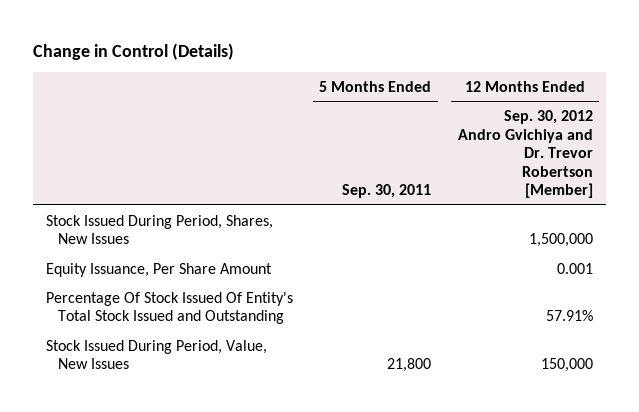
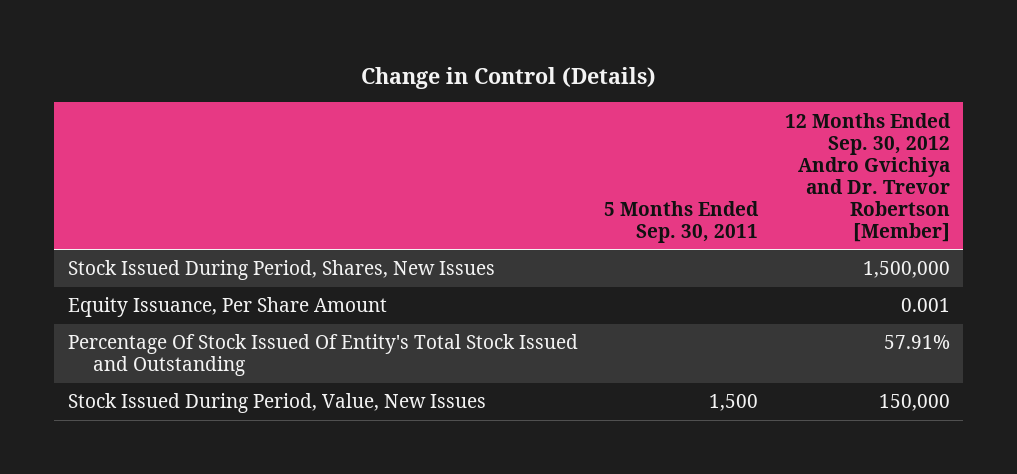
[387,358,432,373] 21,800 -> [709,394,759,412] 1,500

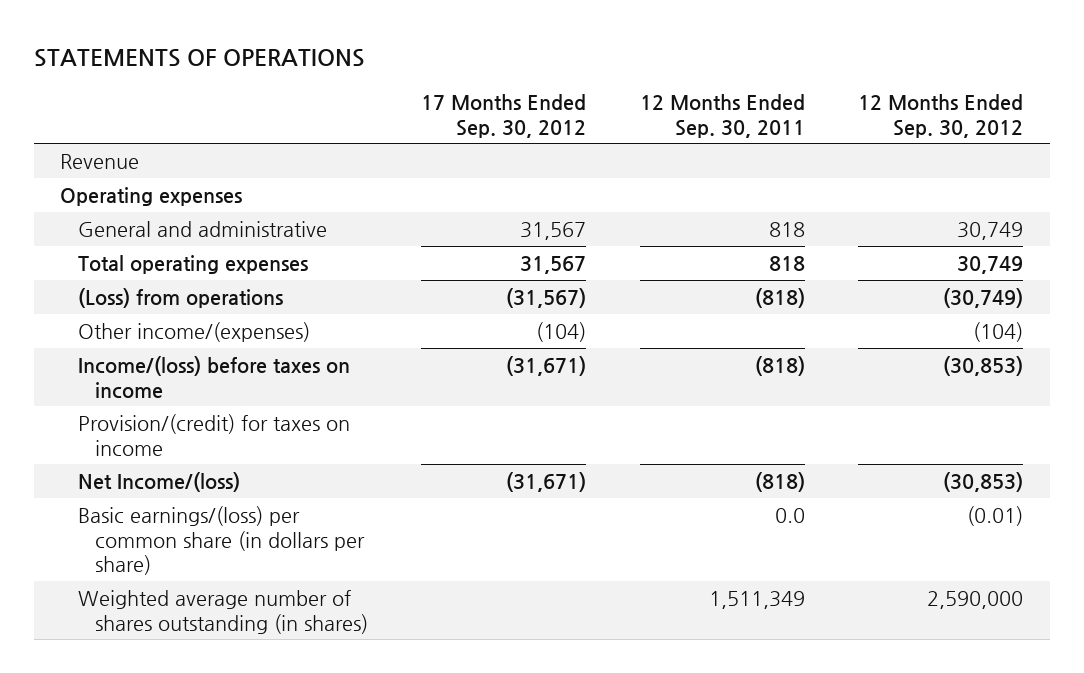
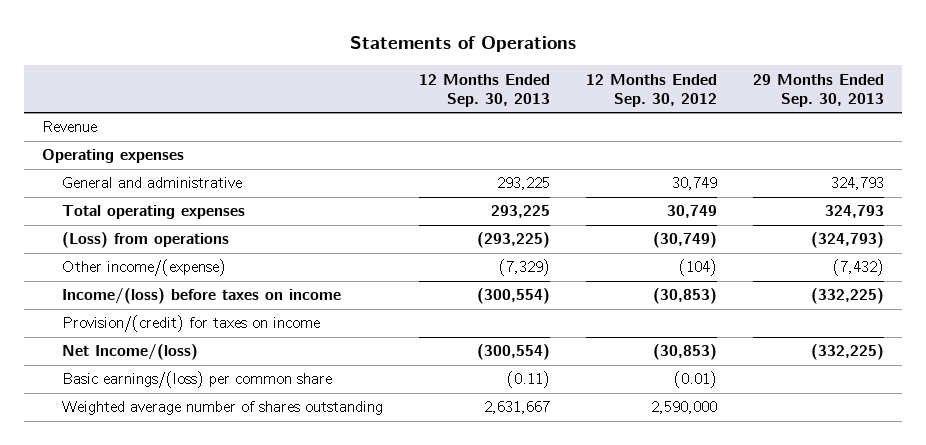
[33,48,365,67] STATEMENTS OF OPERATIONS -> [349,36,576,53] Statements of Operations
[421,93,587,138] 17 Months Ended Sep. 30, 2012 -> none
[639,93,805,138] 12 Months Ended Sep. 30, 2011 -> none
none -> [419,73,551,108] 12 Months Ended Sep. 30, 2013
none -> [752,73,884,108] 29 Months Ended Sep. 30, 2013
[77,321,310,342] Other income/(expenses) -> [62,259,227,277] Other income/(expense)
[77,505,365,576] Basic earnings/(loss) per common share (in dollars per share) -> [62,371,333,389] Basic earnings/(loss) per common share
[77,589,368,634] Weighted average number of shares outstanding (in shares) -> [62,401,384,416] Weighted average number of shares outstanding

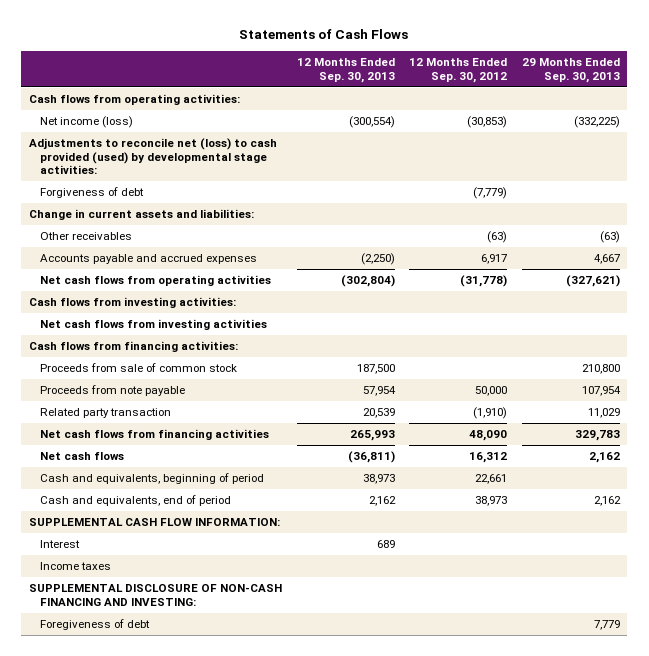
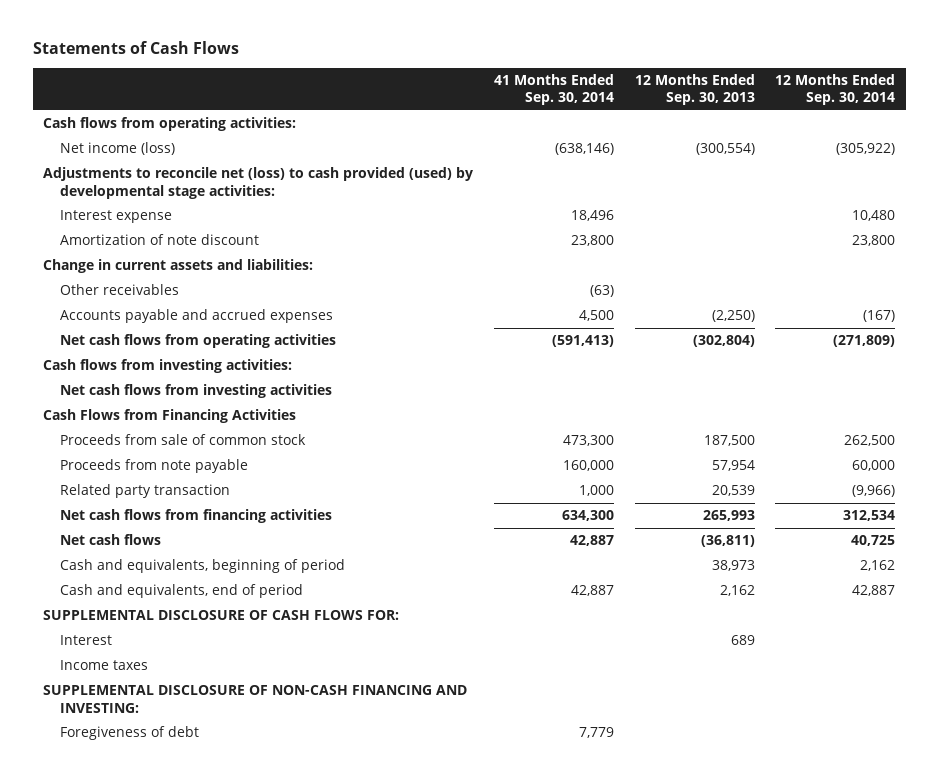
[409,58,508,83] 12 Months Ended Sep. 30, 2012 -> none
[522,58,621,83] 29 Months Ended Sep. 30, 2013 -> none
none -> [493,73,614,106] 41 Months Ended Sep. 30, 2014
none -> [775,73,896,106] 12 Months Ended Sep. 30, 2014
[39,187,144,199] Forgiveness of debt -> none
none -> [59,210,172,224] Interest expense
none -> [59,234,259,246] Amortization of note discount
[28,341,238,353] Cash flows from financing activities: -> [43,409,297,424] Cash Flows from Financing Activities
[28,518,280,527] SUPPLEMENTAL CASH FLOW INFORMATION: -> [43,610,400,621] SUPPLEMENTAL DISCLOSURE OF CASH FLOWS FOR:

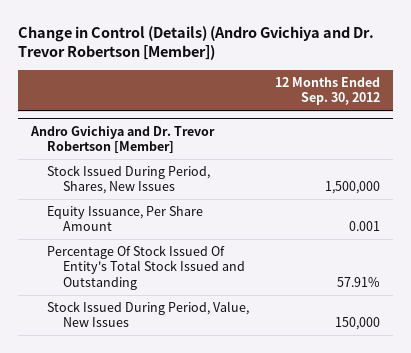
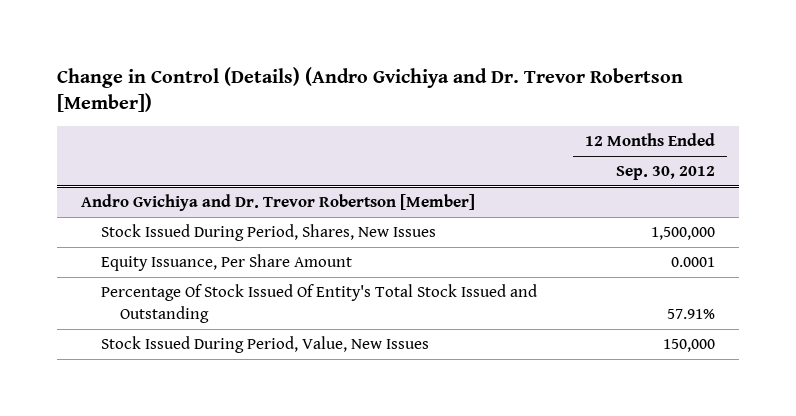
[349,221,381,232] 0.001 -> [670,257,715,268] 0.0001

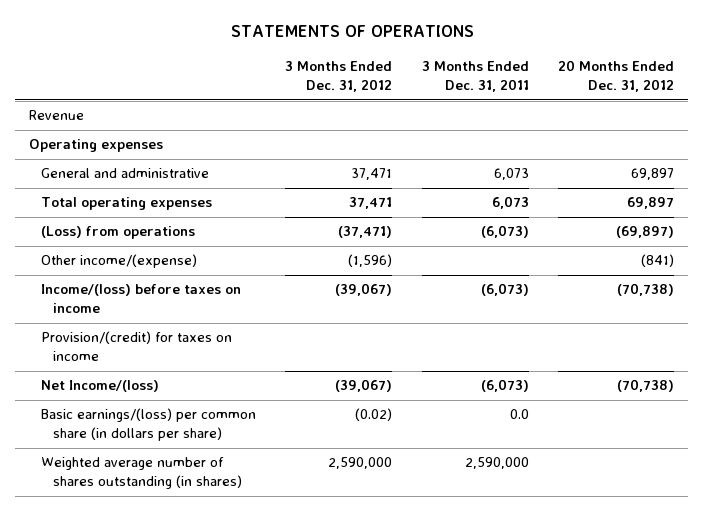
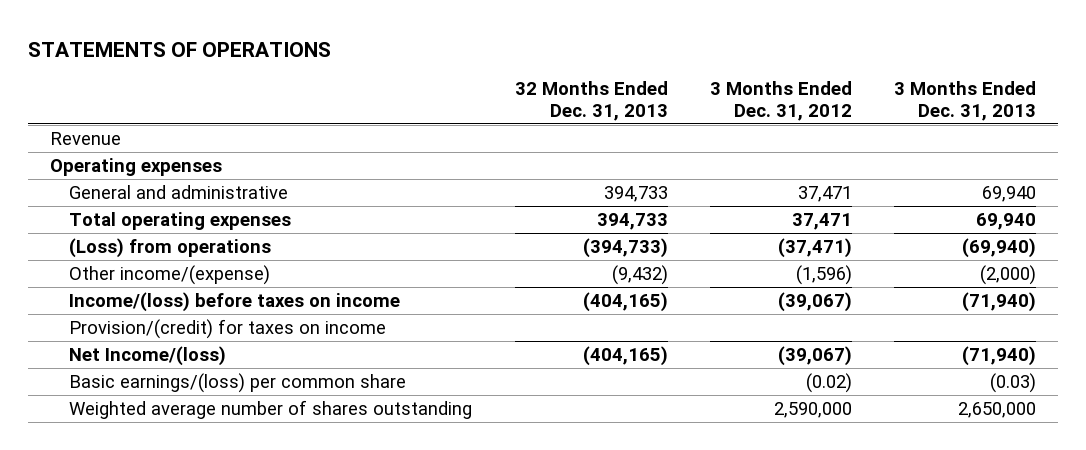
[421,61,529,93] 3 Months Ended Dec. 31, 2011 -> none
[557,60,674,93] 20 Months Ended Dec. 31, 2012 -> none
none -> [514,81,668,122] 32 Months Ended Dec. 31, 2013
none -> [894,81,1037,122] 3 Months Ended Dec. 31, 2013
[41,408,257,442] Basic earnings/(loss) per common share (in dollars per share) -> [69,372,407,393] Basic earnings/(loss) per common share
[41,457,243,490] Weighted average number of shares outstanding (in shares) -> [69,399,473,419] Weighted average number of shares outstanding

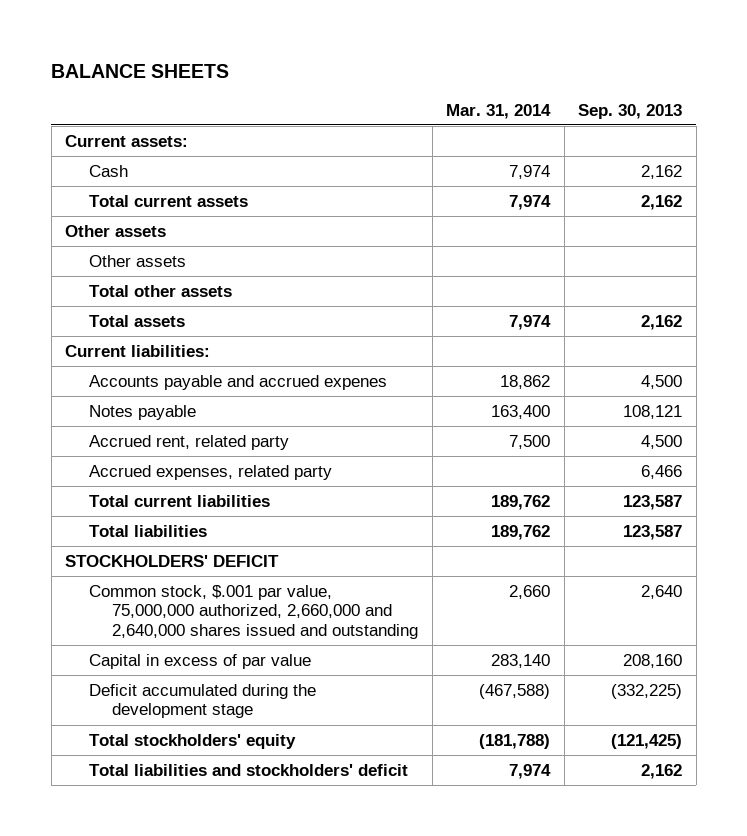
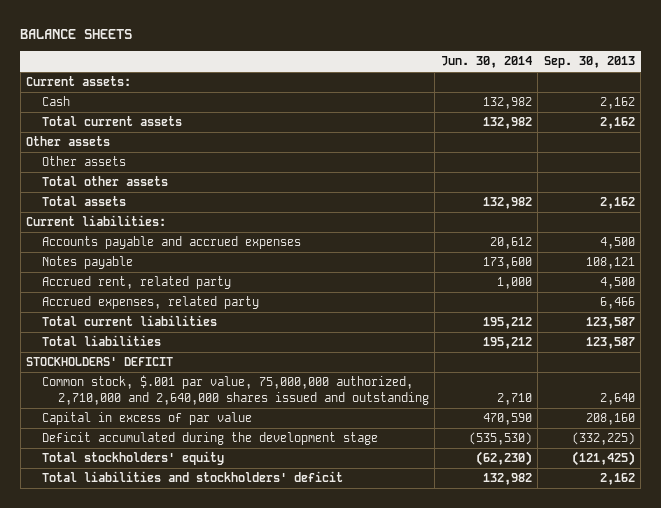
[446,103,552,119] Mar. 31, 2014 -> none
none -> [440,56,532,69] Jun. 30, 2014
[88,374,387,390] Accounts payable and accrued expenes -> [41,236,301,250] Accounts payable and accrued expenses
[88,584,419,639] Common stock, $.001 par value, 75,000,000 authorized, 2,660,000 and 2,640,000 shares issued and outstanding -> [41,375,429,405] Common stock, $.001 par value, 75,000,000 authorized, 2,710,000 and 2,640,000 shares issued and outstanding

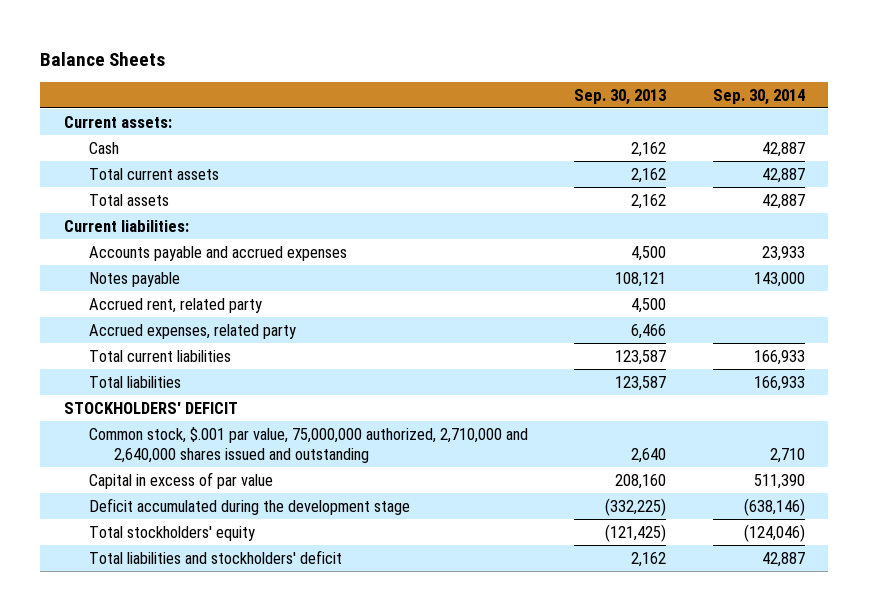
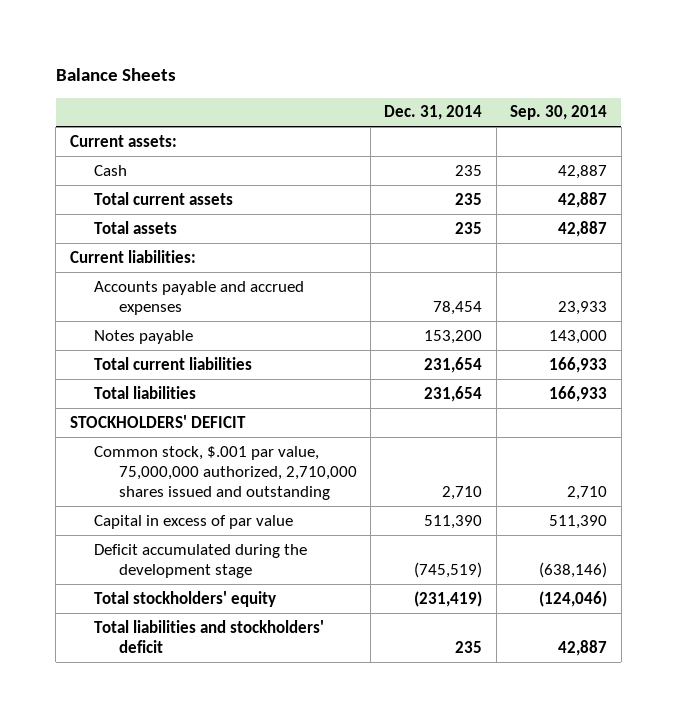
[574,88,667,105] Sep. 30, 2013 -> none
none -> [384,105,483,121] Dec. 31, 2014
[88,297,262,313] Accrued rent, related party -> none
[88,323,296,339] Accrued expenses, related party -> none
[88,426,528,463] Common stock, $.001 par value, 75,000,000 authorized, 2,710,000 and 2,640,000 shares issued and outstanding -> [94,445,357,500] Common stock, $.001 par value, 75,000,000 authorized, 2,710,000 shares issued and outstanding

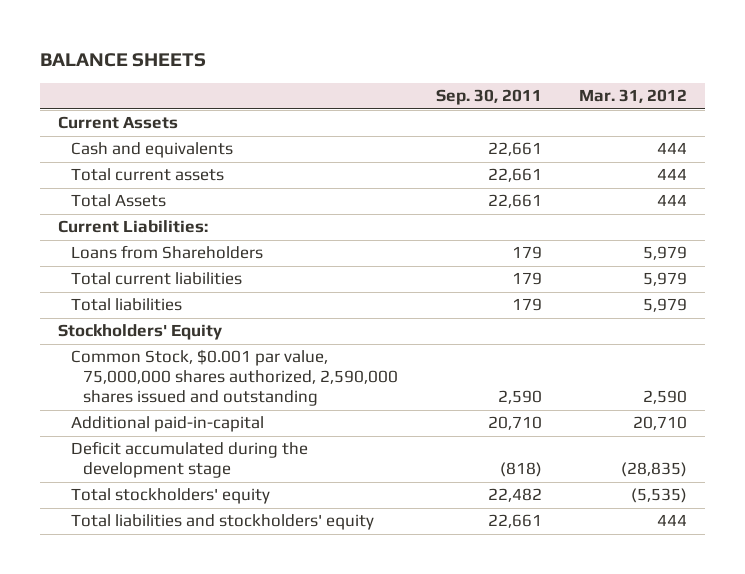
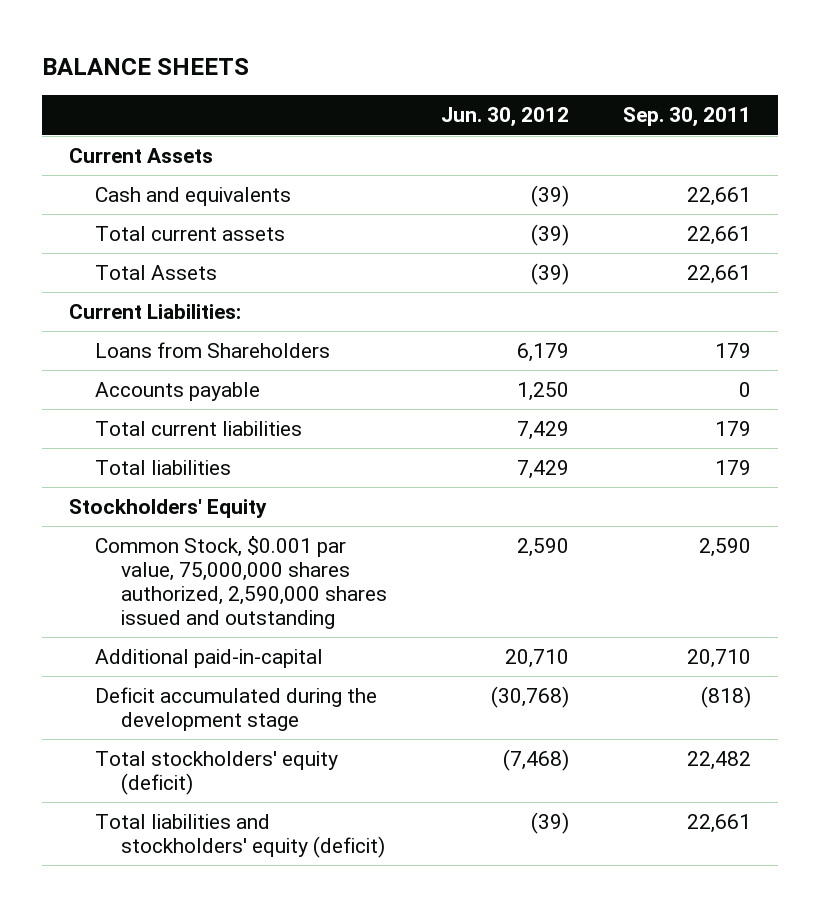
[578,89,687,104] Mar. 31, 2012 -> none
none -> [440,107,569,128] Jun. 30, 2012
none -> [95,381,261,401] Accounts payable
[70,488,270,505] Total stockholders' equity -> [95,750,339,795] Total stockholders' equity (deficit)
[70,514,374,531] Total liabilities and stockholders' equity -> [95,813,385,858] Total liabilities and stockholders' equity (deficit)

